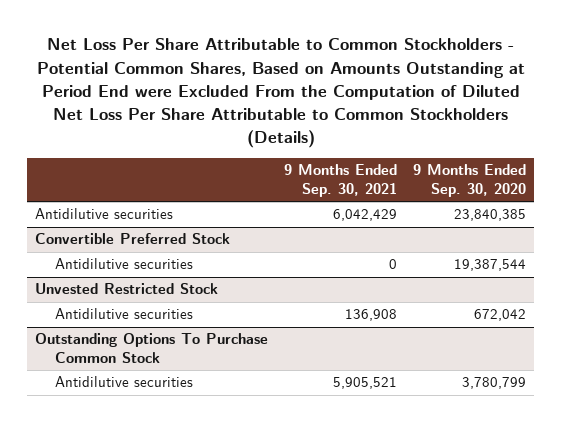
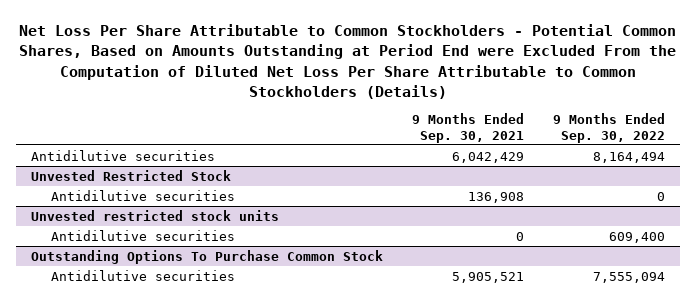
[413,164,527,197] 9 Months Ended Sep. 30, 2020 -> none
none -> [553,113,666,143] 9 Months Ended Sep. 30, 2022
[35,233,231,245] Convertible Preferred Stock -> none
[55,258,194,270] Antidilutive securities -> none
none -> [30,209,279,221] Unvested restricted stock units
none -> [51,229,236,241] Antidilutive securities

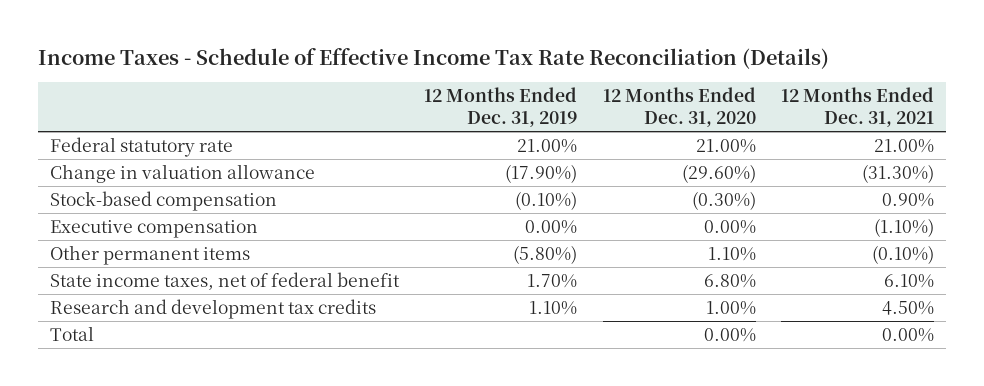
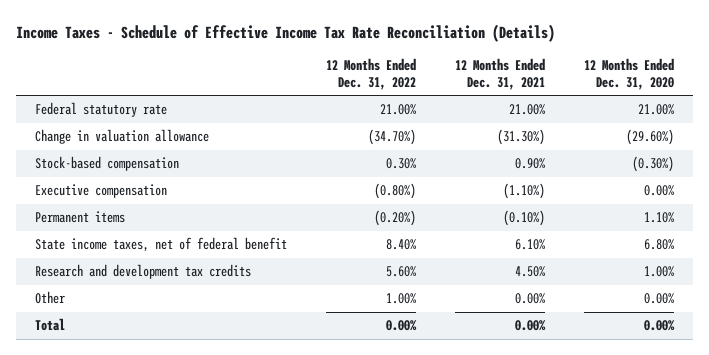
[424,87,578,128] 12 Months Ended Dec. 31, 2019 -> none
none -> [325,58,416,91] 12 Months Ended Dec. 31, 2022
[50,244,251,265] Other permanent items -> [35,211,126,224] Permanent items
none -> [35,291,66,305] Other

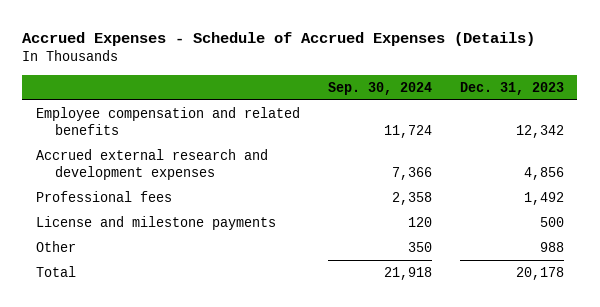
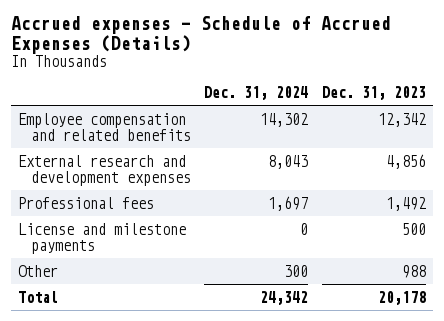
[22,32,536,47] Accrued Expenses - Schedule of Accrued Expenses (Details) -> [11,16,392,54] Accrued expenses - Schedule of Accrued Expenses (Details)
[327,81,432,95] Sep. 30, 2024 -> none
none -> [204,85,309,100] Dec. 31, 2024
[36,148,269,180] Accrued external research and development expenses -> [17,154,191,186] External research and development expenses

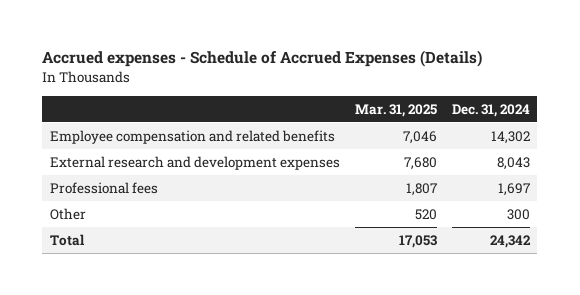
[321,85,426,100] Dec. 31, 2023 -> none
none -> [354,103,437,117] Mar. 31, 2025
[17,222,186,254] License and milestone payments -> none

